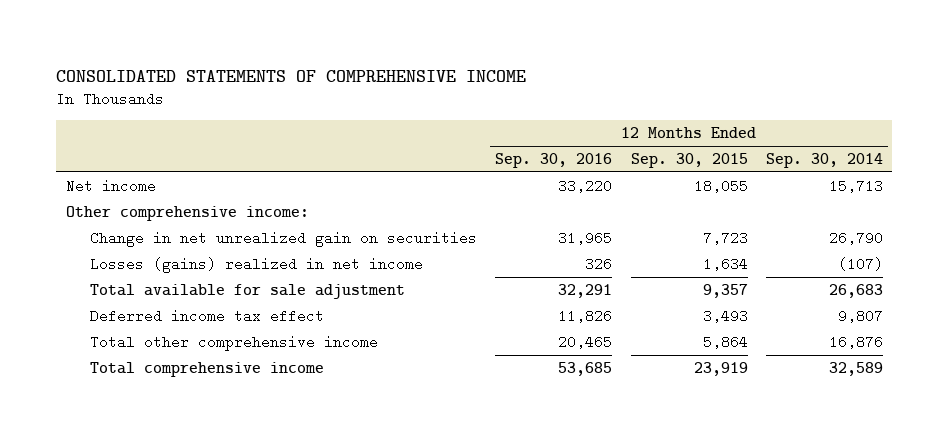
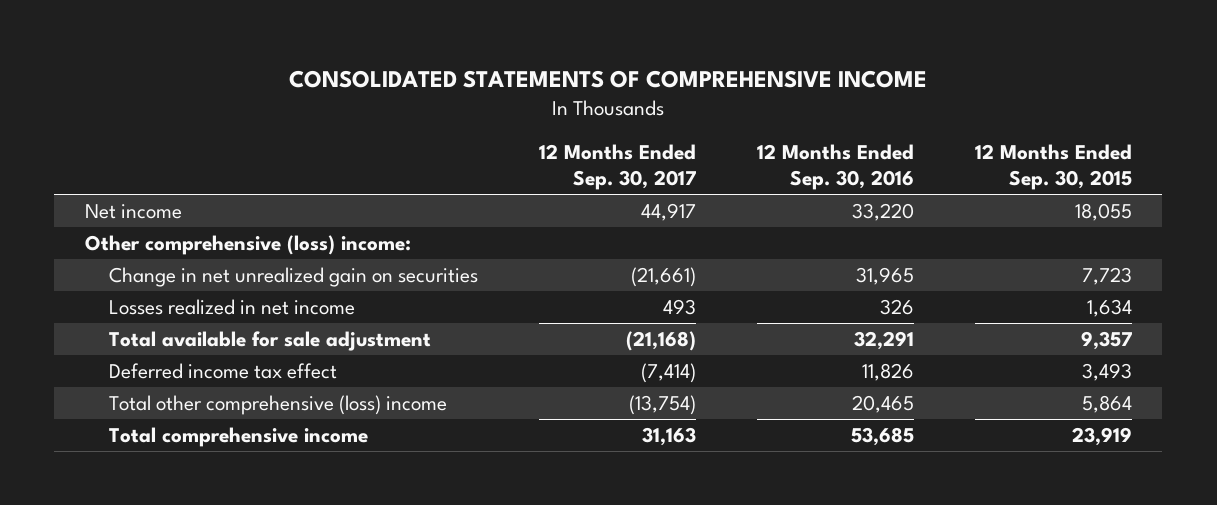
[765,153,883,169] Sep. 30, 2014 -> none
none -> [539,144,697,191] 12 Months Ended Sep. 30, 2017
[65,205,309,221] Other comprehensive income: -> [84,234,411,255] Other comprehensive (loss) income:
[89,256,423,273] Losses (gains) realized in net income -> [109,298,356,315] Losses realized in net income
[89,334,378,351] Total other comprehensive income -> [109,394,448,415] Total other comprehensive (loss) income

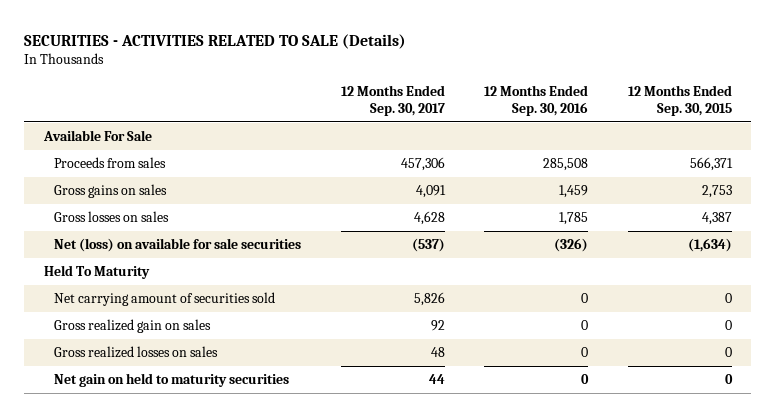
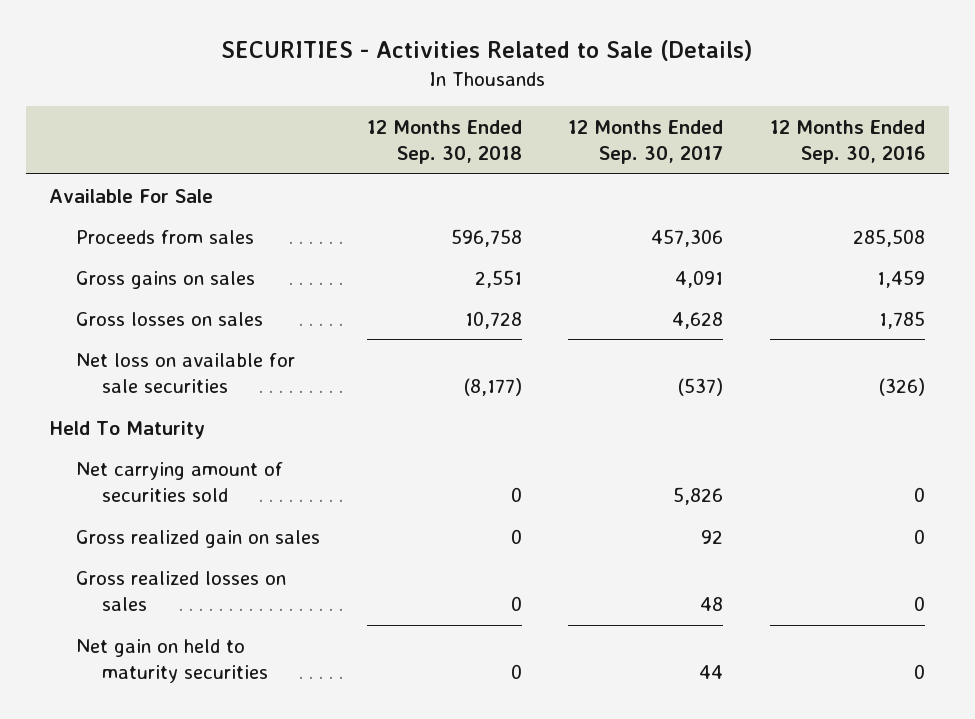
[24,33,407,49] SECURITIES - ACTIVITIES RELATED TO SALE (Details) -> [221,39,753,61] SECURITIES - Activities Related to Sale (Details)
[627,85,732,116] 12 Months Ended Sep. 30, 2015 -> none
none -> [366,119,522,165] 12 Months Ended Sep. 30, 2018
[54,238,302,253] Net (loss) on available for sale securities -> [75,352,295,394] Net loss on available for sale securities

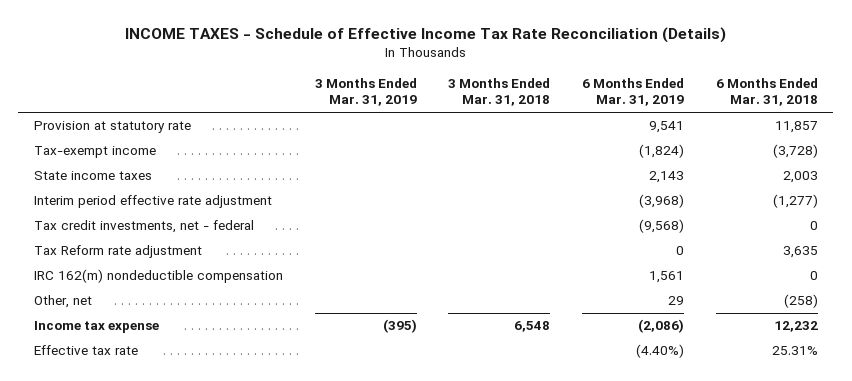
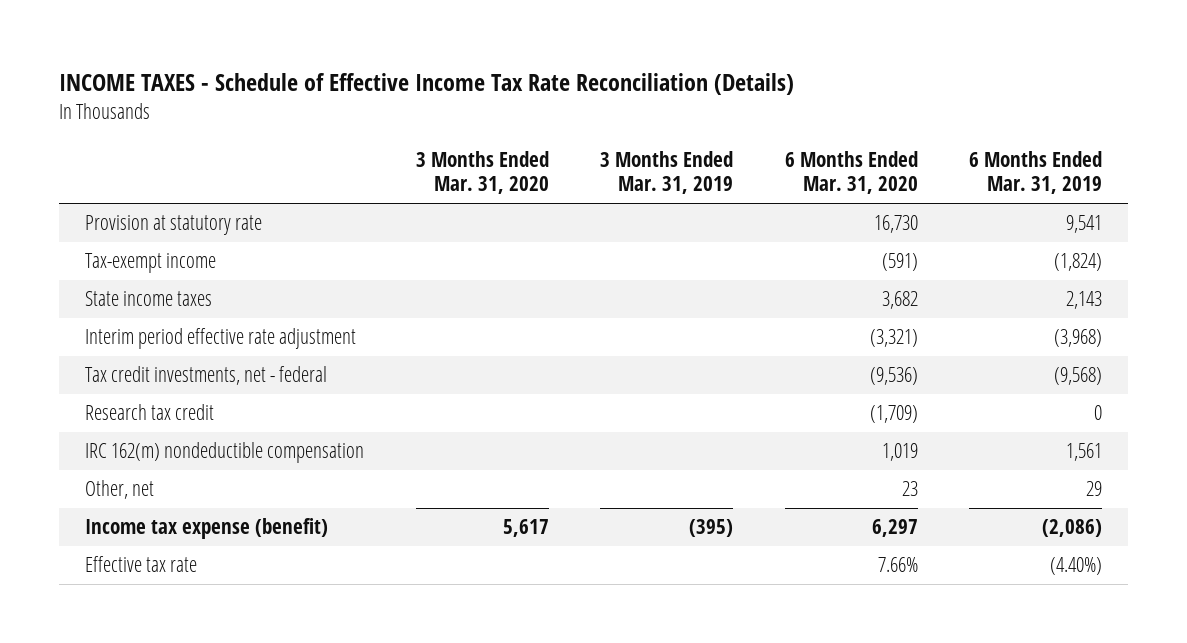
[448,77,551,107] 3 Months Ended Mar. 31, 2018 -> none
[715,77,818,107] 6 Months Ended Mar. 31, 2018 -> none
none -> [415,150,549,195] 3 Months Ended Mar. 31, 2020
none -> [784,150,918,195] 6 Months Ended Mar. 31, 2020
[34,245,203,259] Tax Reform rate adjustment -> none
none -> [85,404,215,421] Research tax credit
[34,321,160,334] Income tax expense -> [85,518,329,540] Income tax expense (benefit)

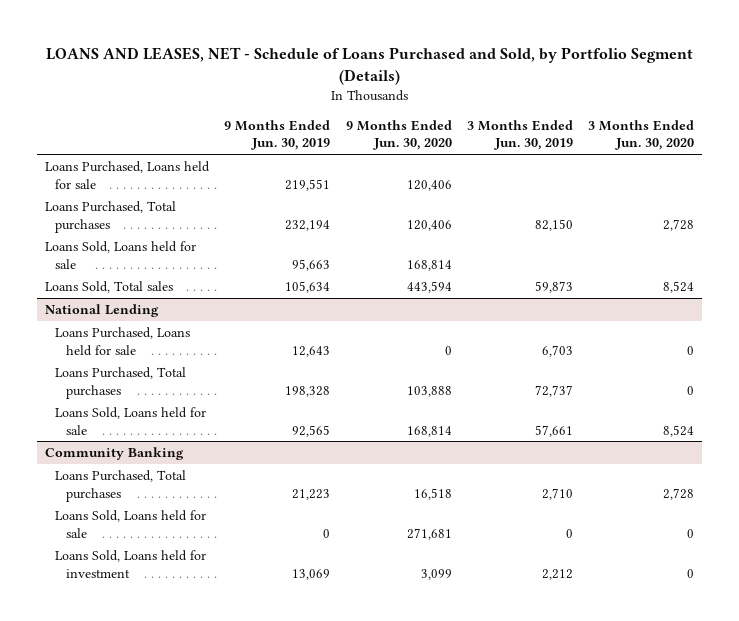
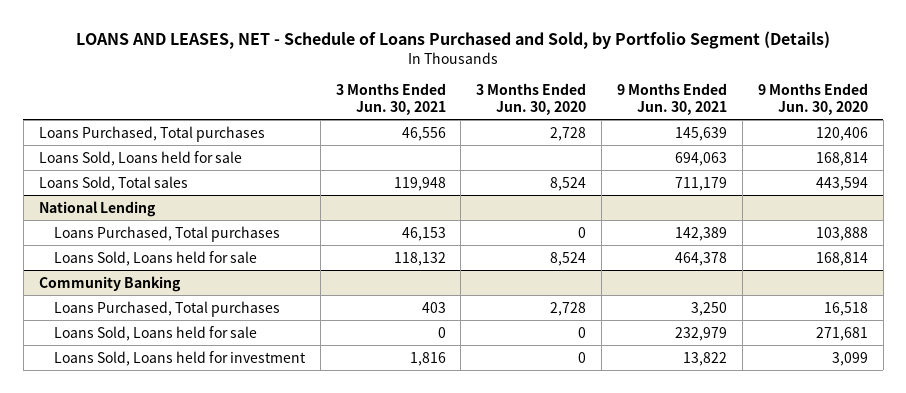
[224,119,331,151] 9 Months Ended Jun. 30, 2019 -> none
[466,119,573,151] 3 Months Ended Jun. 30, 2019 -> none
none -> [335,83,446,115] 3 Months Ended Jun. 30, 2021
none -> [617,83,728,115] 9 Months Ended Jun. 30, 2021
[44,160,210,189] Loans Purchased, Loans held for sale -> none
[55,326,191,356] Loans Purchased, Loans held for sale -> none

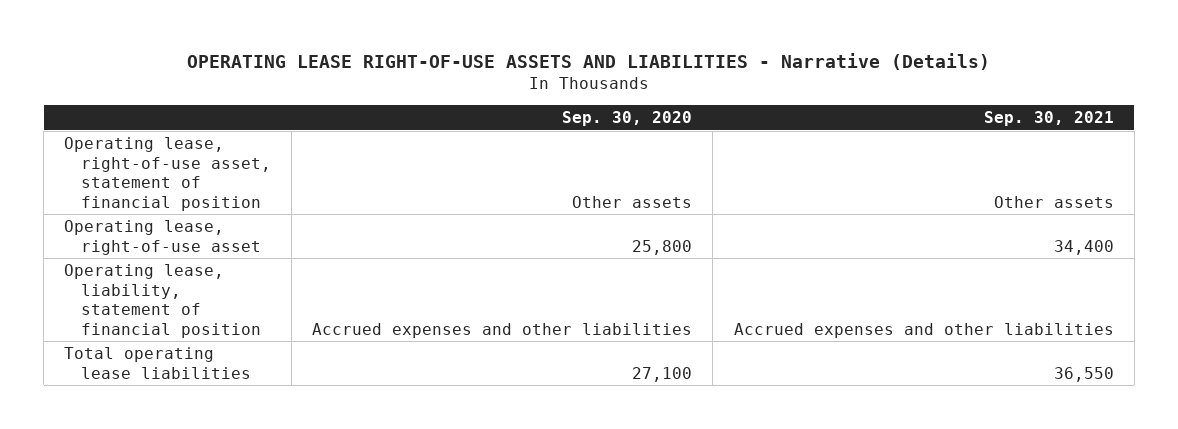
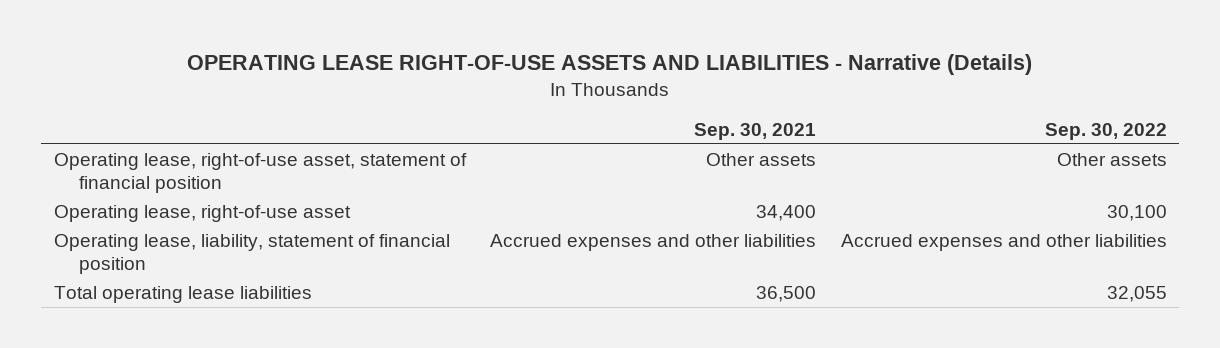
[562,110,693,126] Sep. 30, 2020 -> none
none -> [1044,122,1167,140] Sep. 30, 2022
[1053,366,1114,382] 36,550 -> [756,285,817,302] 36,500

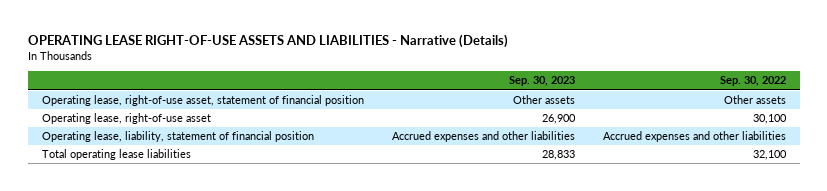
[694,122,817,140] Sep. 30, 2021 -> none
none -> [508,76,575,87] Sep. 30, 2023
[1106,285,1167,302] 32,055 -> [752,150,787,161] 32,100

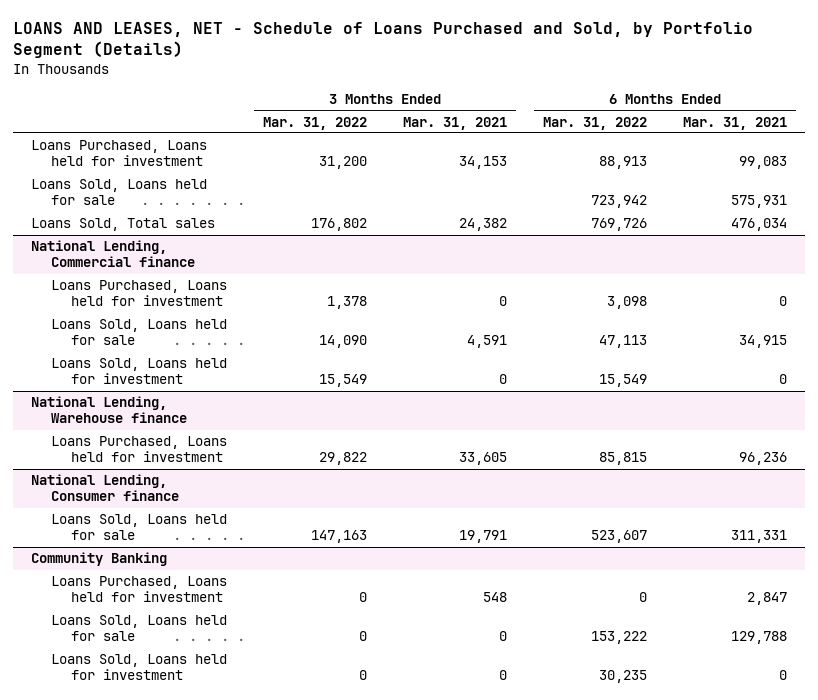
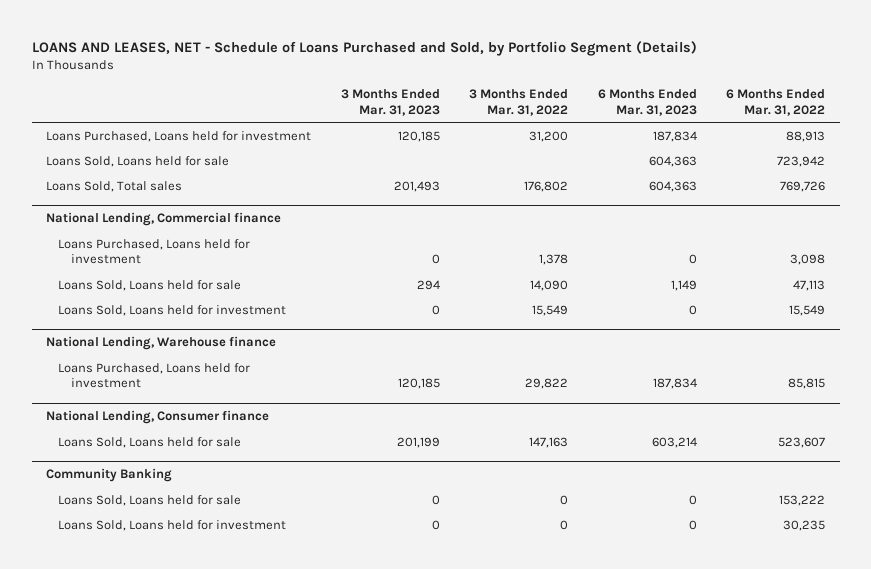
[403,116,508,130] Mar. 31, 2021 -> none
[683,116,788,130] Mar. 31, 2021 -> none
none -> [340,89,440,116] 3 Months Ended Mar. 31, 2023
none -> [597,89,697,116] 6 Months Ended Mar. 31, 2023
[51,576,228,603] Loans Purchased, Loans held for investment -> none

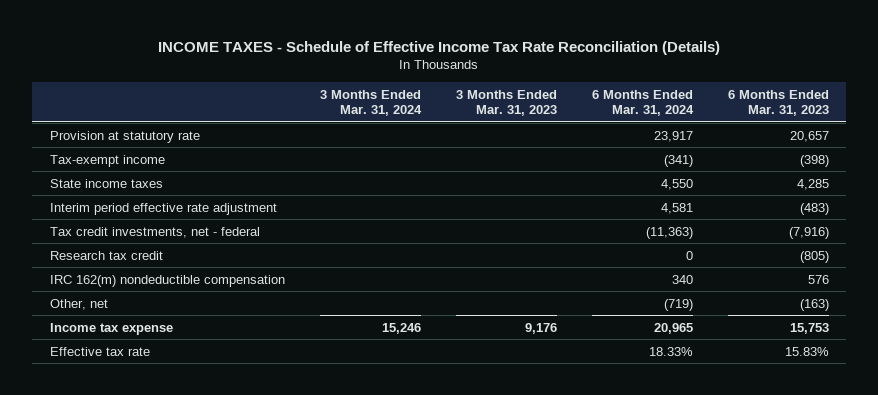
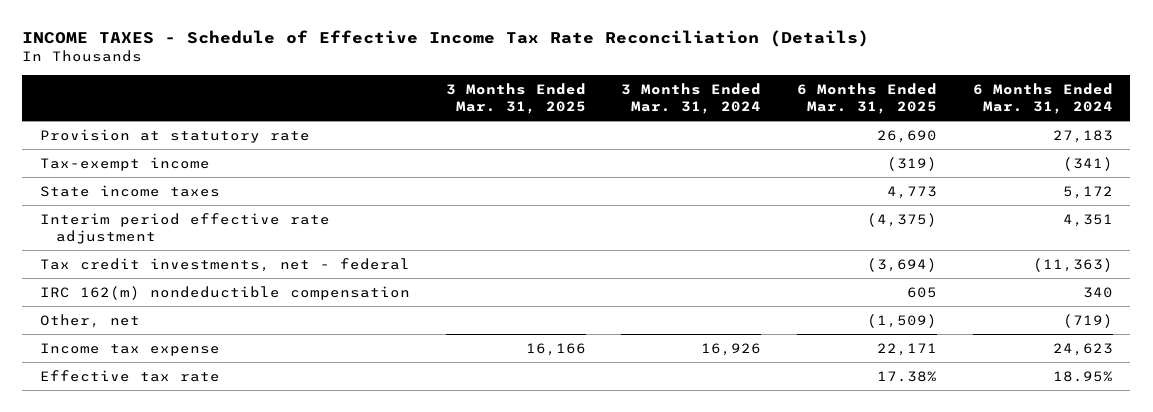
[455,89,557,117] 3 Months Ended Mar. 31, 2023 -> none
[727,89,829,117] 6 Months Ended Mar. 31, 2023 -> none
none -> [445,82,586,115] 3 Months Ended Mar. 31, 2025
none -> [796,82,937,115] 6 Months Ended Mar. 31, 2025
[653,130,693,142] 23,917 -> [1052,129,1113,143] 27,183
[660,178,693,190] 4,550 -> [1062,185,1113,199] 5,172
[660,202,693,214] 4,581 -> [1062,213,1113,227] 4,351
[49,250,163,260] Research tax credit -> none
[381,322,421,334] 15,246 -> [701,342,762,356] 16,926
[653,322,693,334] 20,965 -> [1052,342,1113,356] 24,623
[648,346,693,356] 18.33% -> [1052,370,1113,382] 18.95%

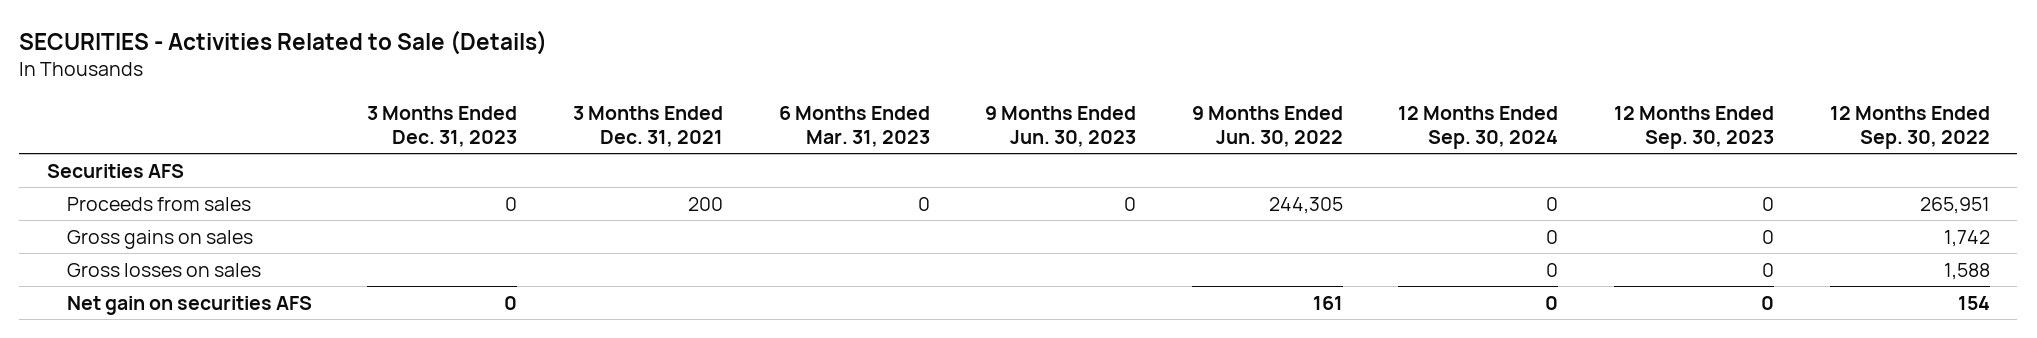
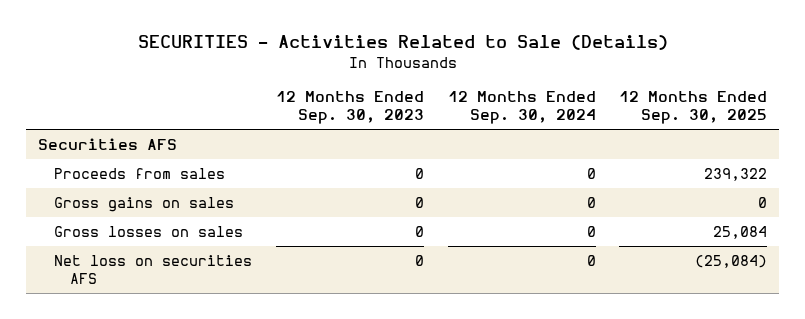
[367,106,518,147] 3 Months Ended Dec. 31, 2023 -> none
[572,106,723,147] 3 Months Ended Dec. 31, 2021 -> none
[778,106,930,147] 6 Months Ended Mar. 31, 2023 -> none
[985,106,1137,147] 9 Months Ended Jun. 30, 2023 -> none
[1191,106,1343,147] 9 Months Ended Jun. 30, 2022 -> none
[1829,106,1990,149] 12 Months Ended Sep. 30, 2022 -> none
none -> [619,91,768,125] 12 Months Ended Sep. 30, 2025
[66,295,312,315] Net gain on securities AFS -> [54,254,253,284] Net loss on securities AFS

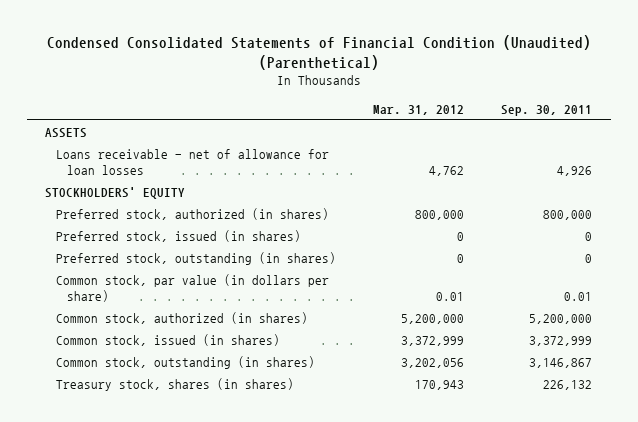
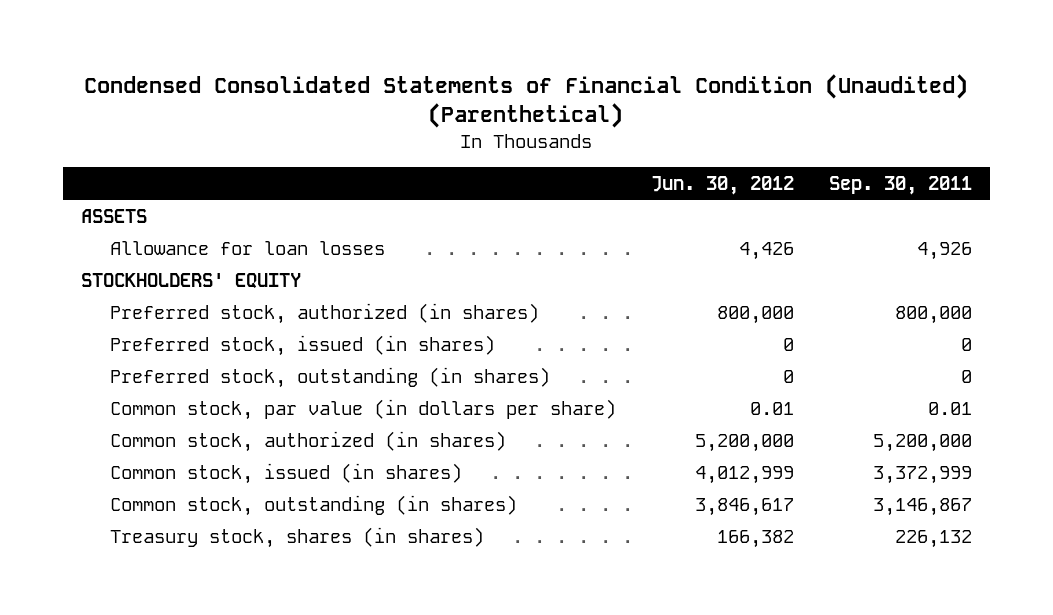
[373,104,465,115] Mar. 31, 2012 -> none
none -> [650,175,794,195] Jun. 30, 2012
[56,149,330,176] Loans receivable - net of allowance for loan losses -> [109,240,385,255] Allowance for loan losses

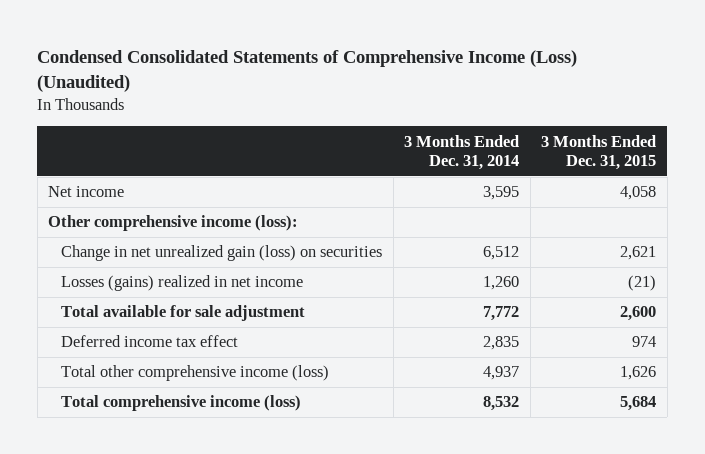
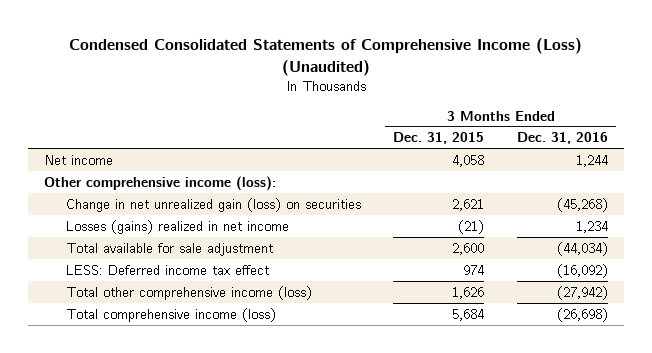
[404,134,520,170] 3 Months Ended Dec. 31, 2014 -> none
none -> [517,132,609,145] Dec. 31, 2016
[61,335,239,348] Deferred income tax effect -> [65,264,269,275] LESS: Deferred income tax effect

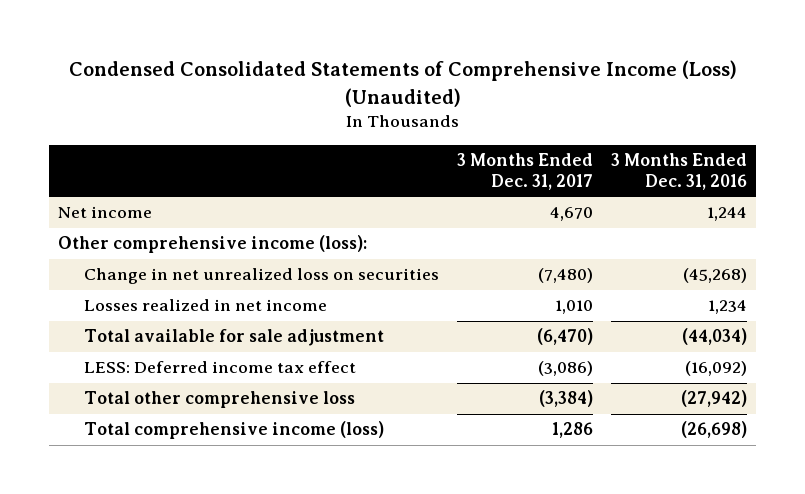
[393,132,485,145] Dec. 31, 2015 -> none
none -> [457,153,594,190] 3 Months Ended Dec. 31, 2017
[65,197,361,212] Change in net unrealized gain (loss) on securities -> [84,268,440,285] Change in net unrealized loss on securities
[65,219,289,234] Losses (gains) realized in net income -> [84,299,328,312] Losses realized in net income
[65,285,312,300] Total other comprehensive income (loss) -> [84,391,356,409] Total other comprehensive loss

